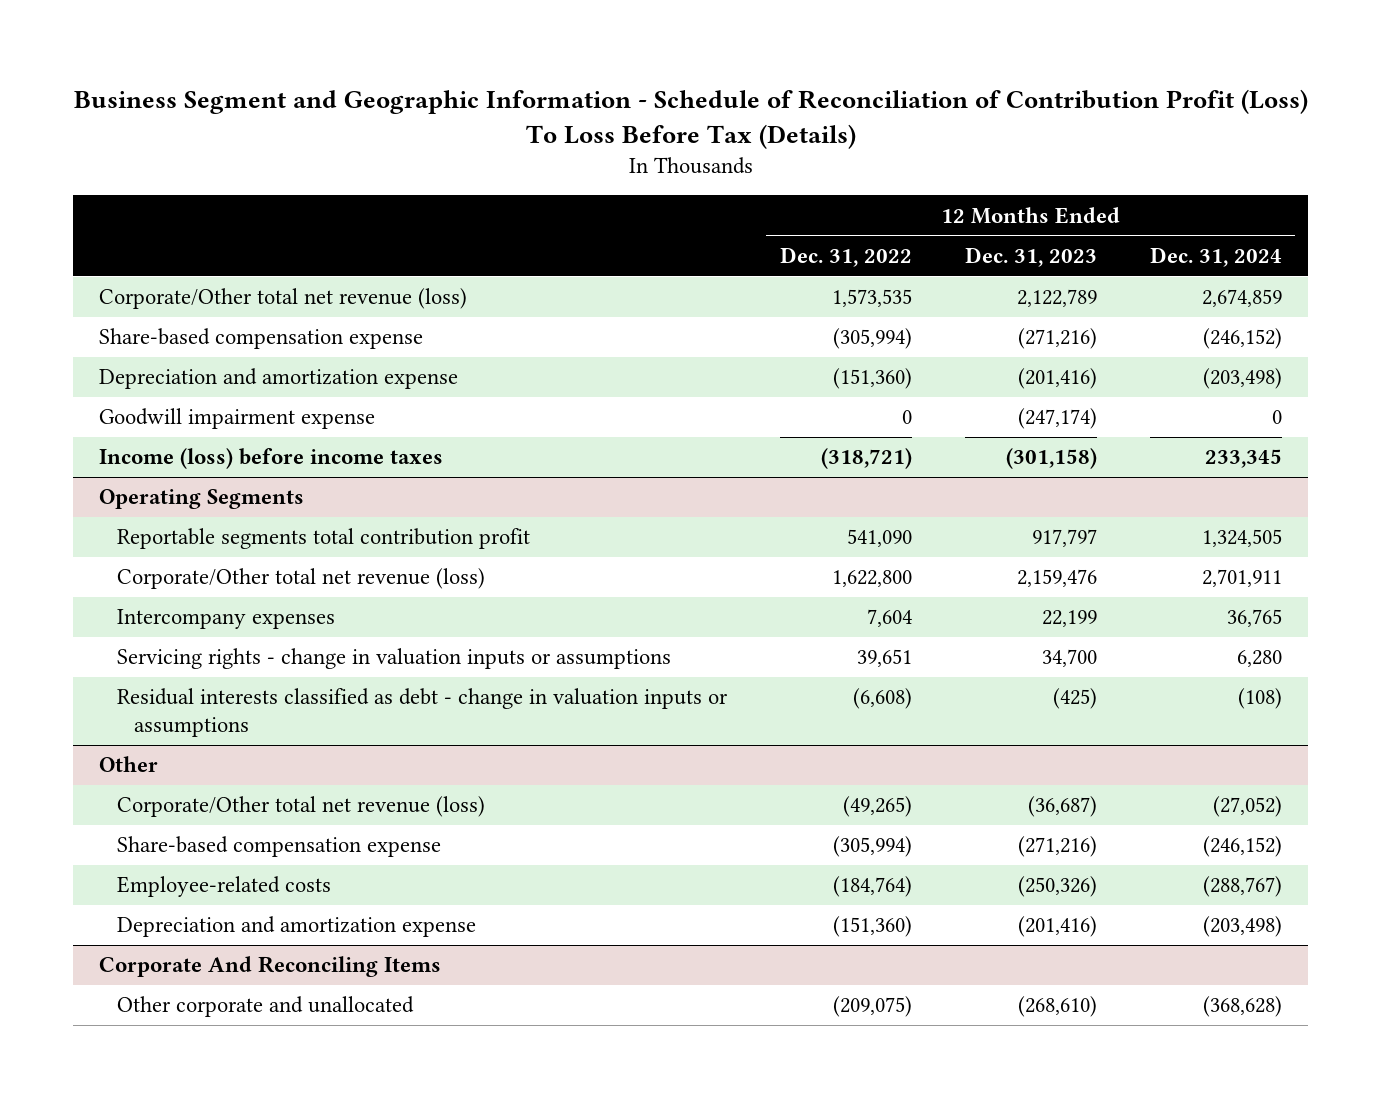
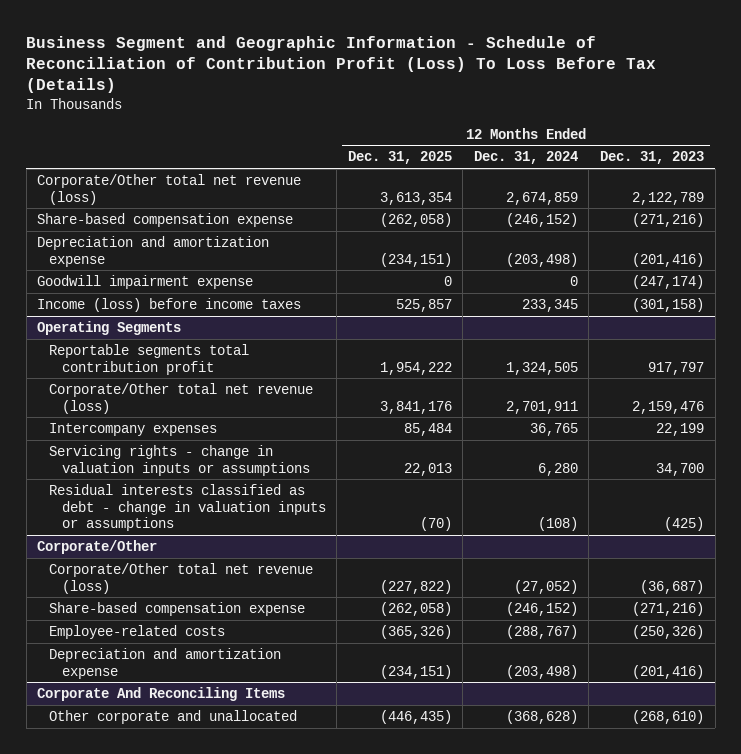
[779,246,912,267] Dec. 31, 2022 -> none
none -> [347,151,452,165] Dec. 31, 2025
[99,756,159,773] Other -> [37,539,158,554] Corporate/Other

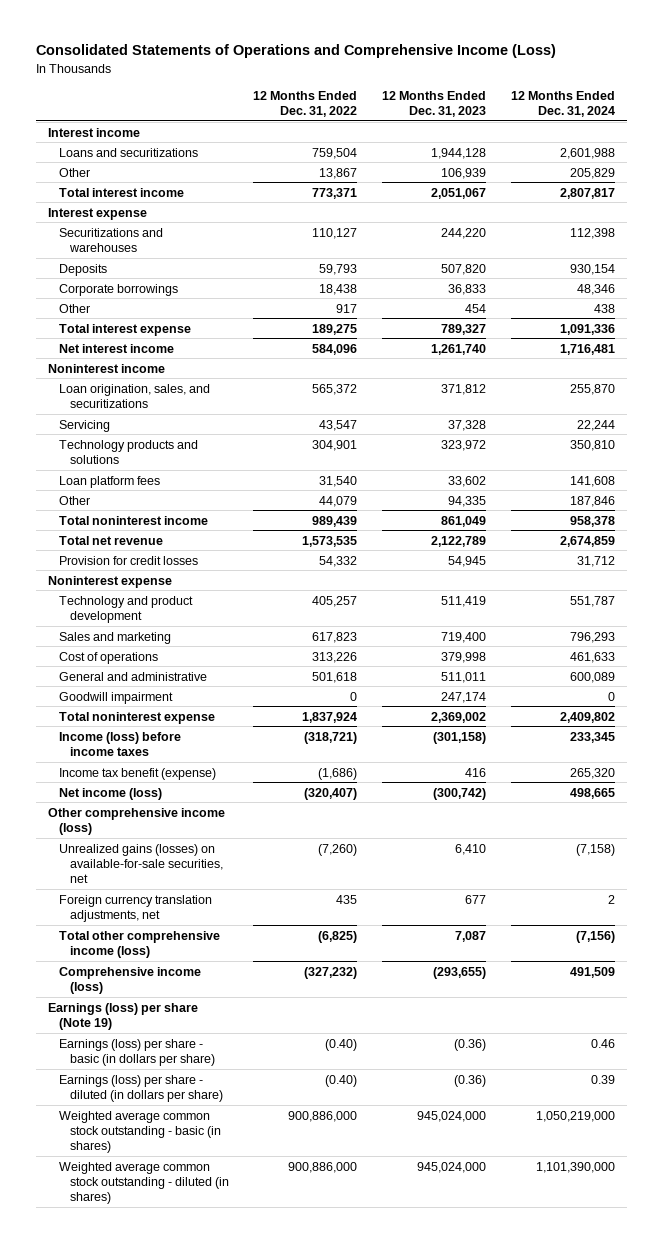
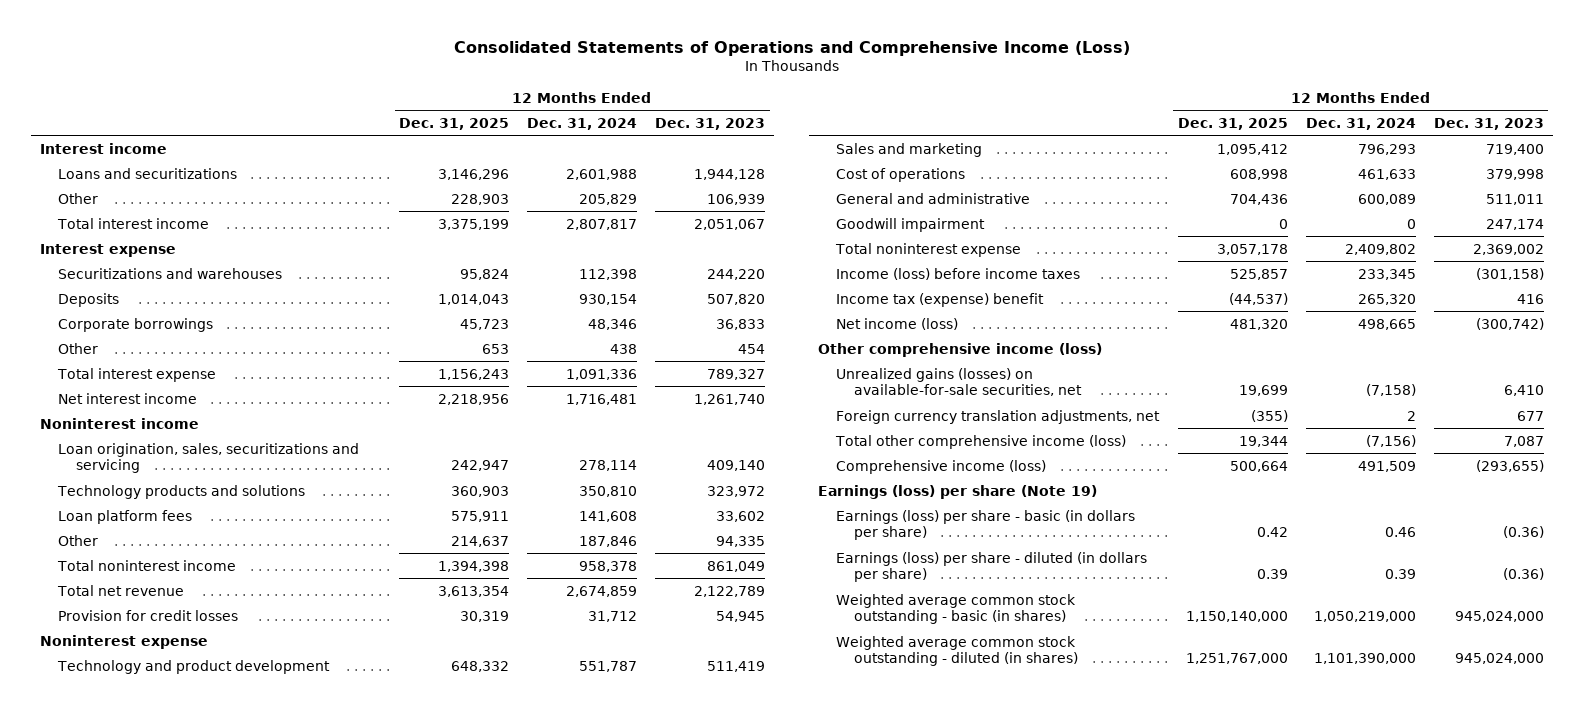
[253,90,358,118] 12 Months Ended Dec. 31, 2022 -> none
none -> [399,117,510,130] Dec. 31, 2025
[58,419,110,432] Servicing -> none
[58,383,210,408] Loan origination, sales, and securitizations -> [57,442,359,474] Loan origination, sales, securitizations and servicing
[441,383,487,395] 371,812 -> [707,460,766,472] 409,140
[569,383,615,395] 255,870 -> [579,460,638,472] 278,114
[58,767,216,780] Income tax benefit (expense) -> [836,292,1045,307] Income tax (expense) benefit

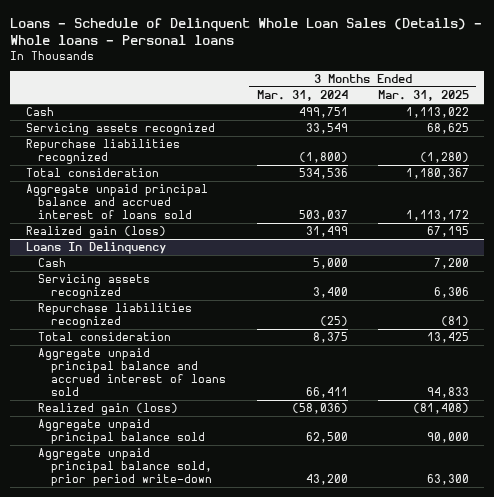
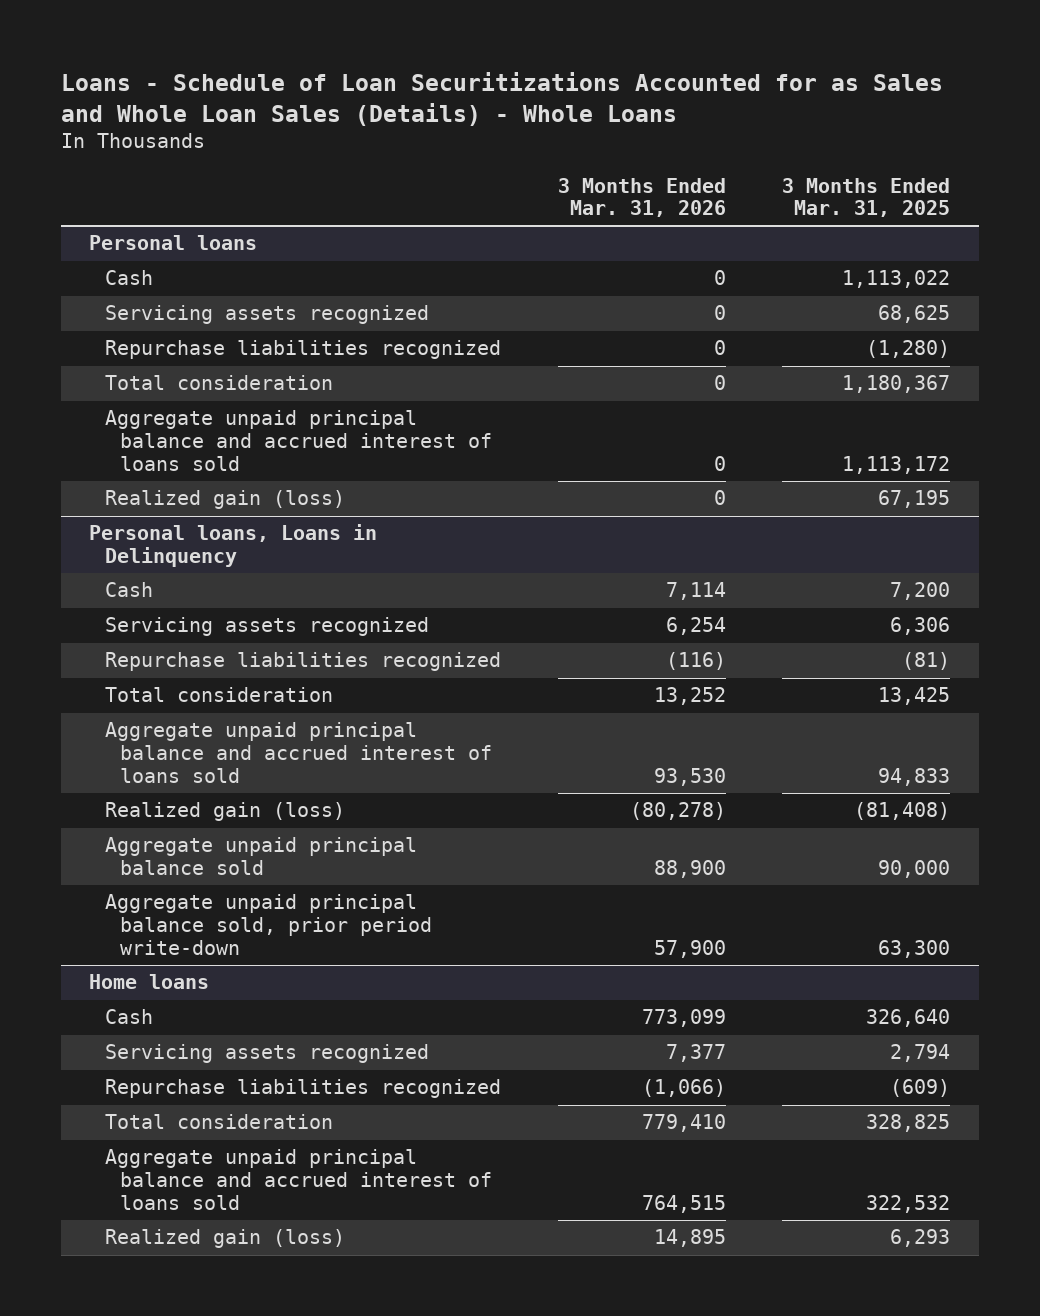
[10,17,483,45] Loans - Schedule of Delinquent Whole Loan Sales (Details) - Whole loans - Personal loans -> [60,72,943,126] Loans - Schedule of Loan Securitizations Accounted for as Sales and Whole Loan Sales (Details) - Whole Loans
[256,90,348,102] Mar. 31, 2024 -> none
none -> [557,177,726,218] 3 Months Ended Mar. 31, 2026
none -> [89,235,258,251] Personal loans
[25,242,166,255] Loans In Delinquency -> [89,524,378,568] Personal loans, Loans in Delinquency
none -> [89,974,210,990] Home loans
none -> [104,1009,153,1025] Cash
none -> [104,1044,429,1064] Servicing assets recognized
none -> [104,1079,501,1099] Repurchase liabilities recognized
none -> [104,1114,333,1130] Total consideration
none -> [104,1149,493,1211] Aggregate unpaid principal balance and accrued interest of loans sold
none -> [104,1229,345,1249] Realized gain (loss)

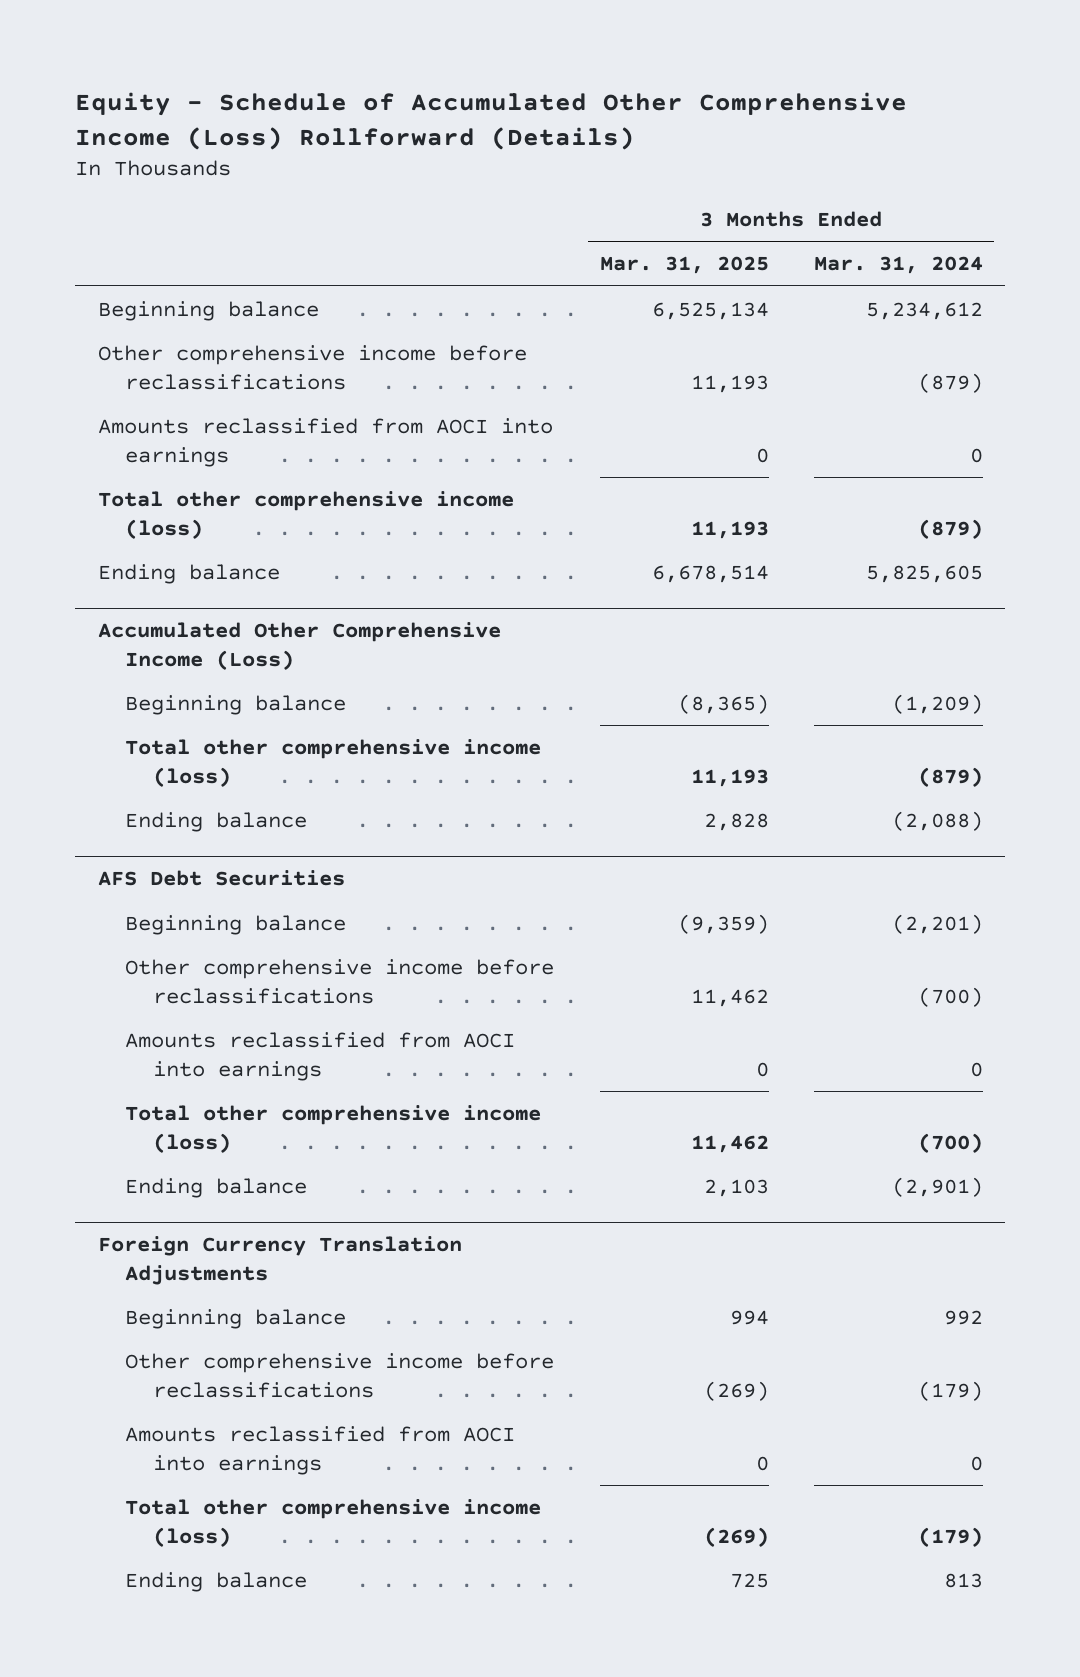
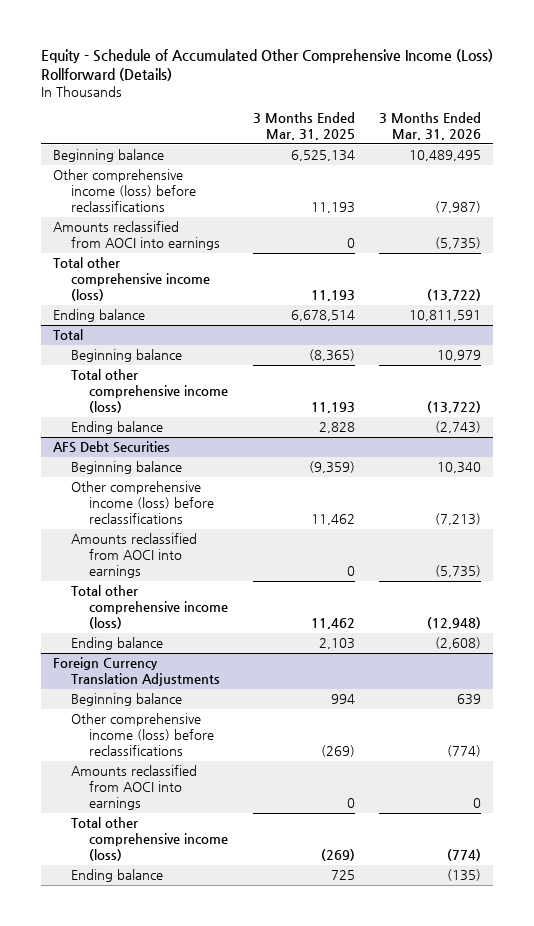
[813,256,983,275] Mar. 31, 2024 -> none
none -> [379,112,482,141] 3 Months Ended Mar. 31, 2026
[97,344,527,390] Other comprehensive income before reclassifications -> [52,169,197,213] Other comprehensive income (loss) before reclassifications
[97,622,501,671] Accumulated Other Comprehensive Income (Loss) -> [52,329,83,341] Total
[125,958,555,1004] Other comprehensive income before reclassifications -> [71,481,215,525] Other comprehensive income (loss) before reclassifications
[125,1352,555,1398] Other comprehensive income before reclassifications -> [71,713,215,757] Other comprehensive income (loss) before reclassifications

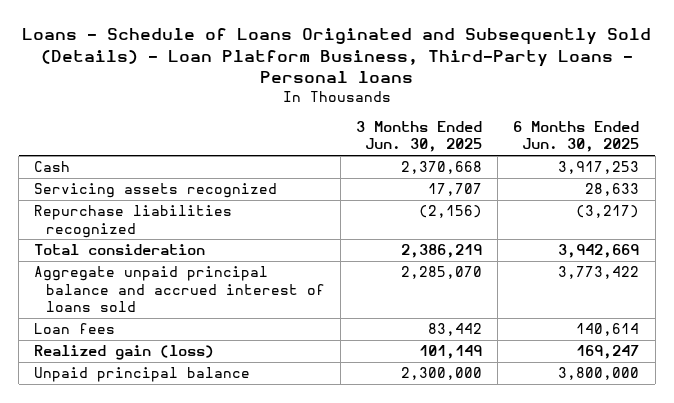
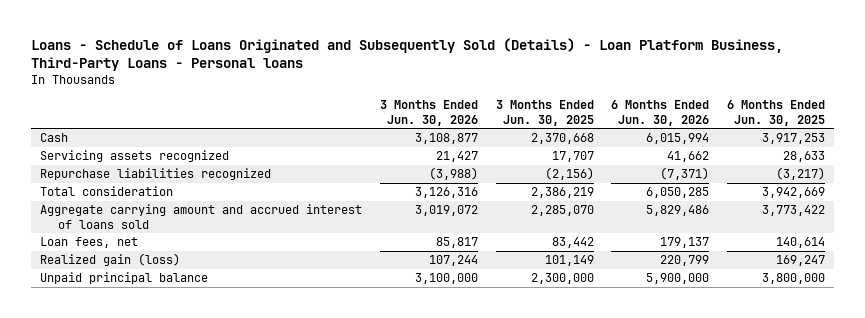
none -> [379,99,478,126] 3 Months Ended Jun. 30, 2026
none -> [611,99,710,126] 6 Months Ended Jun. 30, 2026
[34,266,325,312] Aggregate unpaid principal balance and accrued interest of loans sold -> [40,204,363,229] Aggregate carrying amount and accrued interest of loans sold
[34,323,116,335] Loan fees -> [40,237,139,249] Loan fees, net

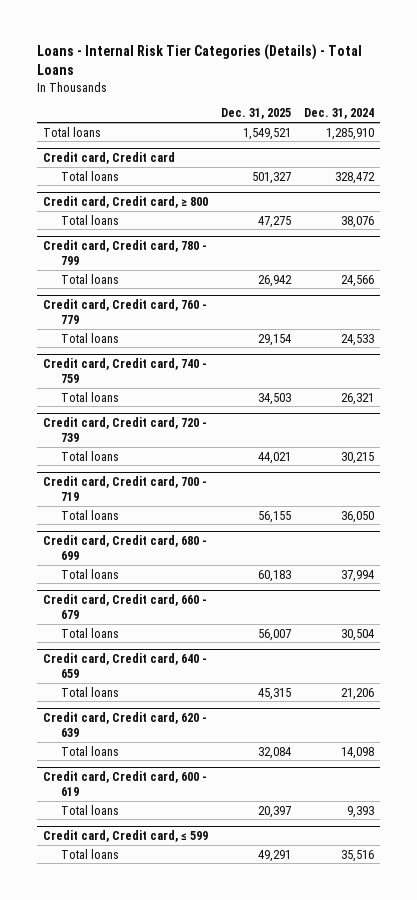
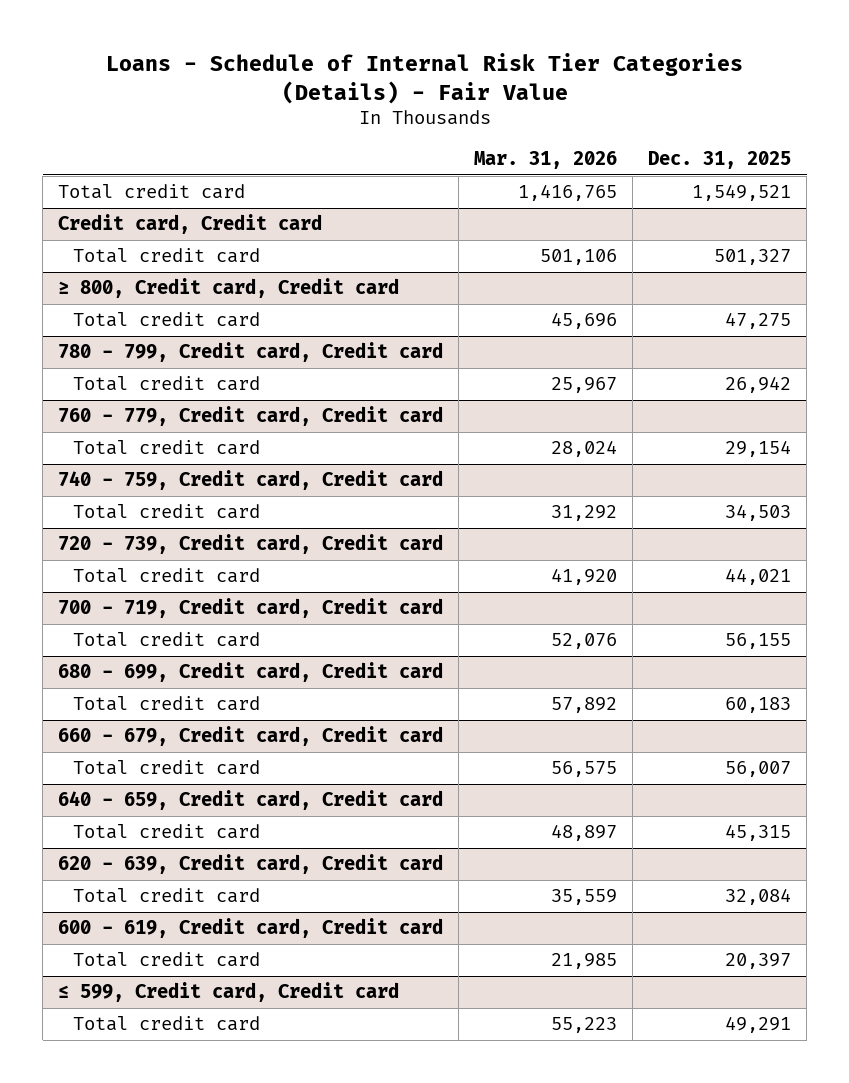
[36,43,362,75] Loans - Internal Risk Tier Categories (Details) - Total Loans -> [105,53,743,104] Loans - Schedule of Internal Risk Tier Categories (Details) - Fair Value
[303,108,374,120] Dec. 31, 2024 -> none
none -> [474,150,618,169] Mar. 31, 2026
[43,126,102,137] Total loans -> [58,184,246,200] Total credit card
[61,170,120,181] Total loans -> [72,248,260,264] Total credit card
[43,195,209,208] Credit card, Credit card, ≥ 800 -> [58,278,400,299] ≥ 800, Credit card, Credit card
[61,214,120,225] Total loans -> [72,312,260,328] Total credit card
[43,239,208,265] Credit card, Credit card, 780 - 799 -> [58,342,444,363] 780 - 799, Credit card, Credit card
[61,273,120,284] Total loans -> [72,376,260,392] Total credit card
[43,298,208,324] Credit card, Credit card, 760 - 779 -> [58,406,444,427] 760 - 779, Credit card, Credit card
[61,332,120,343] Total loans -> [72,440,260,456] Total credit card
[43,357,208,383] Credit card, Credit card, 740 - 759 -> [58,470,444,491] 740 - 759, Credit card, Credit card
[61,391,120,402] Total loans -> [72,504,260,520] Total credit card
[43,416,208,442] Credit card, Credit card, 720 - 739 -> [58,534,444,555] 720 - 739, Credit card, Credit card
[61,450,120,461] Total loans -> [72,568,260,584] Total credit card
[43,475,208,501] Credit card, Credit card, 700 - 719 -> [58,598,444,619] 700 - 719, Credit card, Credit card
[61,509,120,520] Total loans -> [72,632,260,648] Total credit card
[43,534,208,560] Credit card, Credit card, 680 - 699 -> [58,662,444,683] 680 - 699, Credit card, Credit card
[61,568,120,579] Total loans -> [72,696,260,712] Total credit card
[43,593,208,619] Credit card, Credit card, 660 - 679 -> [58,726,444,747] 660 - 679, Credit card, Credit card
[61,627,120,638] Total loans -> [72,760,260,776] Total credit card
[43,652,208,678] Credit card, Credit card, 640 - 659 -> [58,790,444,811] 640 - 659, Credit card, Credit card
[61,686,120,697] Total loans -> [72,824,260,840] Total credit card
[43,711,208,737] Credit card, Credit card, 620 - 639 -> [58,854,444,875] 620 - 639, Credit card, Credit card
[61,745,120,756] Total loans -> [72,888,260,904] Total credit card
[43,770,208,796] Credit card, Credit card, 600 - 619 -> [58,918,444,939] 600 - 619, Credit card, Credit card
[61,804,120,815] Total loans -> [72,952,260,968] Total credit card
[43,829,209,842] Credit card, Credit card, ≤ 599 -> [58,982,400,1003] ≤ 599, Credit card, Credit card
[61,848,120,859] Total loans -> [72,1016,260,1032] Total credit card

